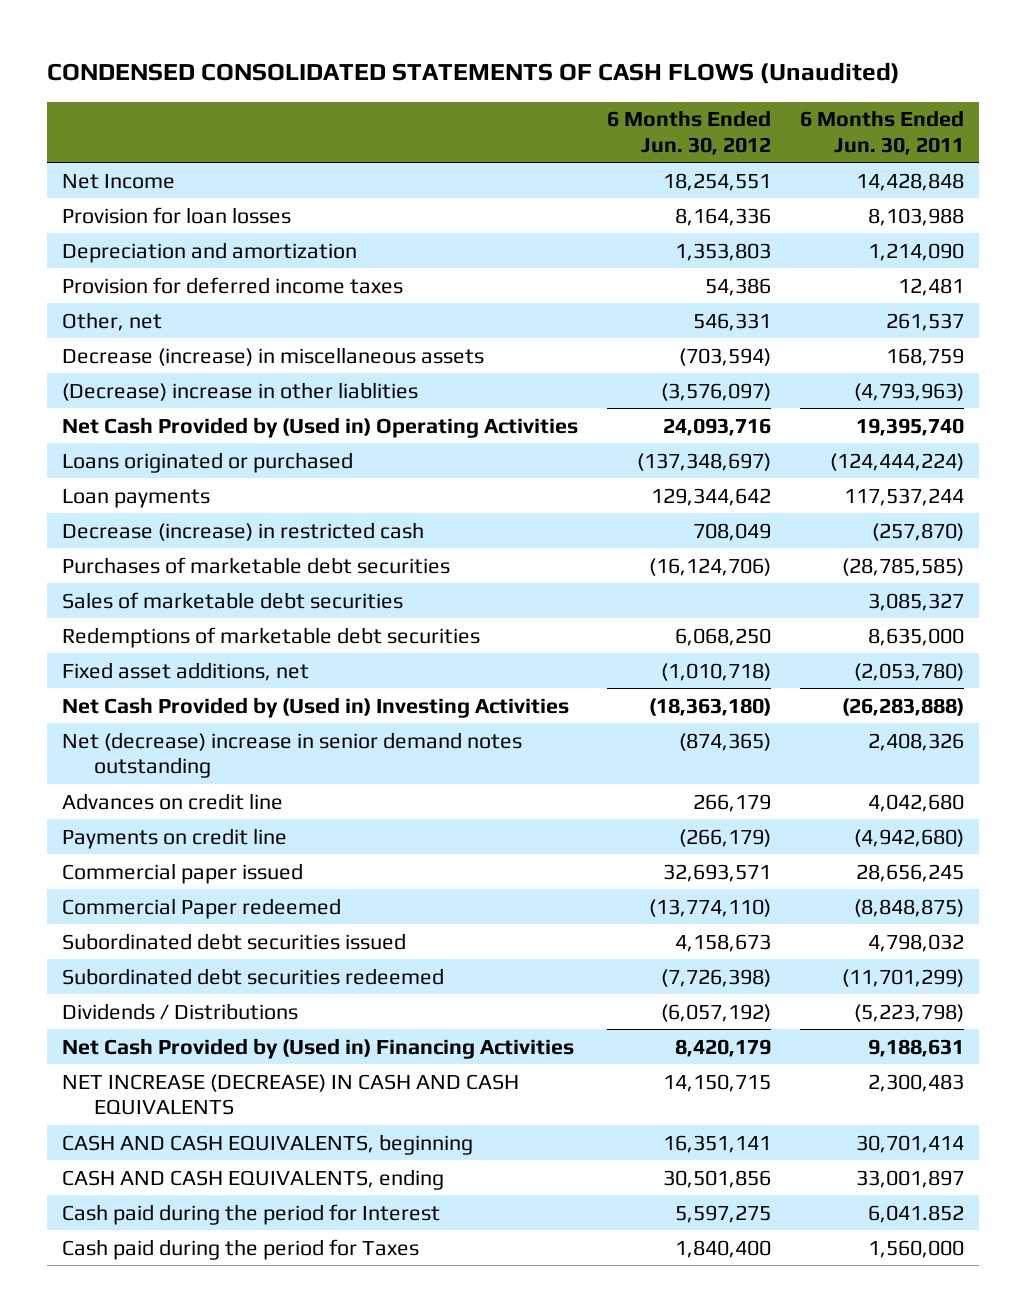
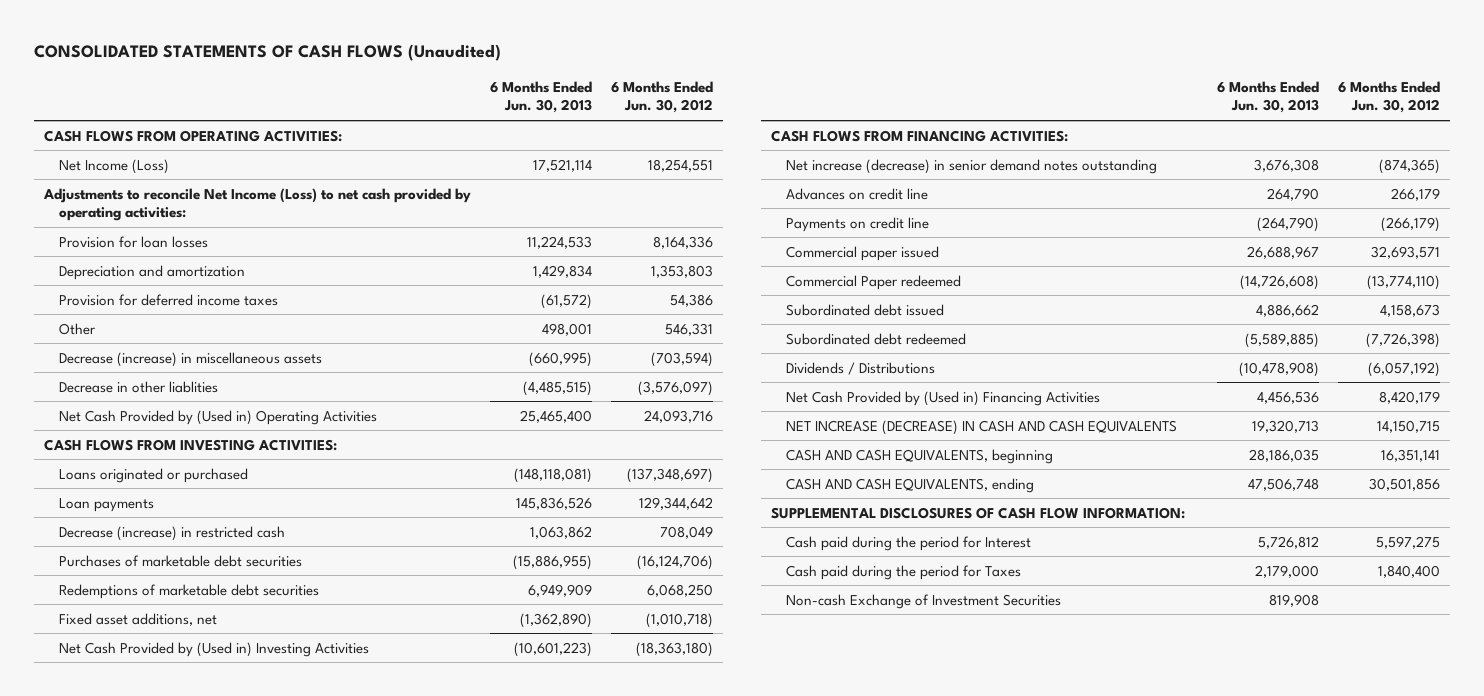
[46,62,900,85] CONDENSED CONSOLIDATED STATEMENTS OF CASH FLOWS (Unaudited) -> [33,44,501,62] CONSOLIDATED STATEMENTS OF CASH FLOWS (Unaudited)
[800,110,965,155] 6 Months Ended Jun. 30, 2011 -> none
none -> [490,80,593,114] 6 Months Ended Jun. 30, 2013
none -> [43,129,342,142] CASH FLOWS FROM OPERATING ACTIVITIES:
[61,173,175,189] Net Income -> [59,158,170,174] Net Income (Loss)
none -> [42,187,471,222] Adjustments to reconcile Net Income (Loss) to net cash provided by operating activities:
[61,311,162,331] Other, net -> [59,322,97,335] Other
[61,381,418,401] (Decrease) increase in other liablities -> [59,380,219,393] Decrease in other liablities
none -> [43,438,337,451] CASH FLOWS FROM INVESTING ACTIVITIES:
[61,591,403,609] Sales of marketable debt securities -> none
none -> [770,129,1068,142] CASH FLOWS FROM FINANCING ACTIVITIES:
[61,731,522,779] Net (decrease) increase in senior demand notes outstanding -> [786,158,1158,174] Net increase (decrease) in senior demand notes outstanding
[61,932,406,950] Subordinated debt securities issued -> [786,303,945,316] Subordinated debt issued
[61,967,444,985] Subordinated debt securities redeemed -> [786,332,967,345] Subordinated debt redeemed
none -> [770,506,1185,519] SUPPLEMENTAL DISCLOSURES OF CASH FLOW INFORMATION:
none -> [786,593,1062,609] Non-cash Exchange of Investment Securities

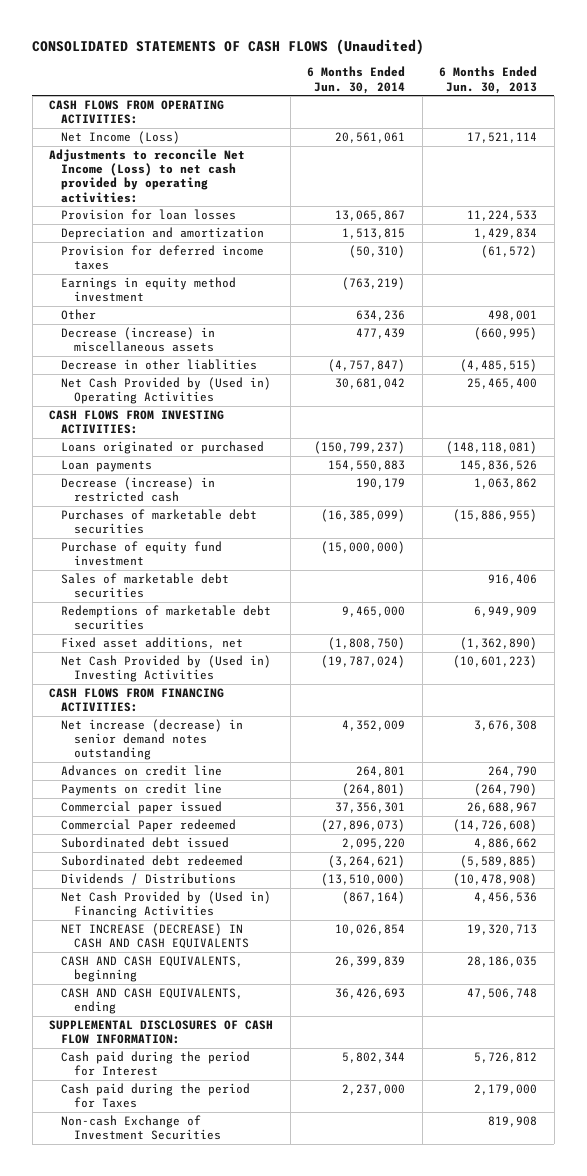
[611,80,714,114] 6 Months Ended Jun. 30, 2012 -> none
none -> [307,66,406,94] 6 Months Ended Jun. 30, 2014
none -> [61,277,237,303] Earnings in equity method investment
none -> [61,541,223,567] Purchase of equity fund investment
none -> [61,573,230,599] Sales of marketable debt securities

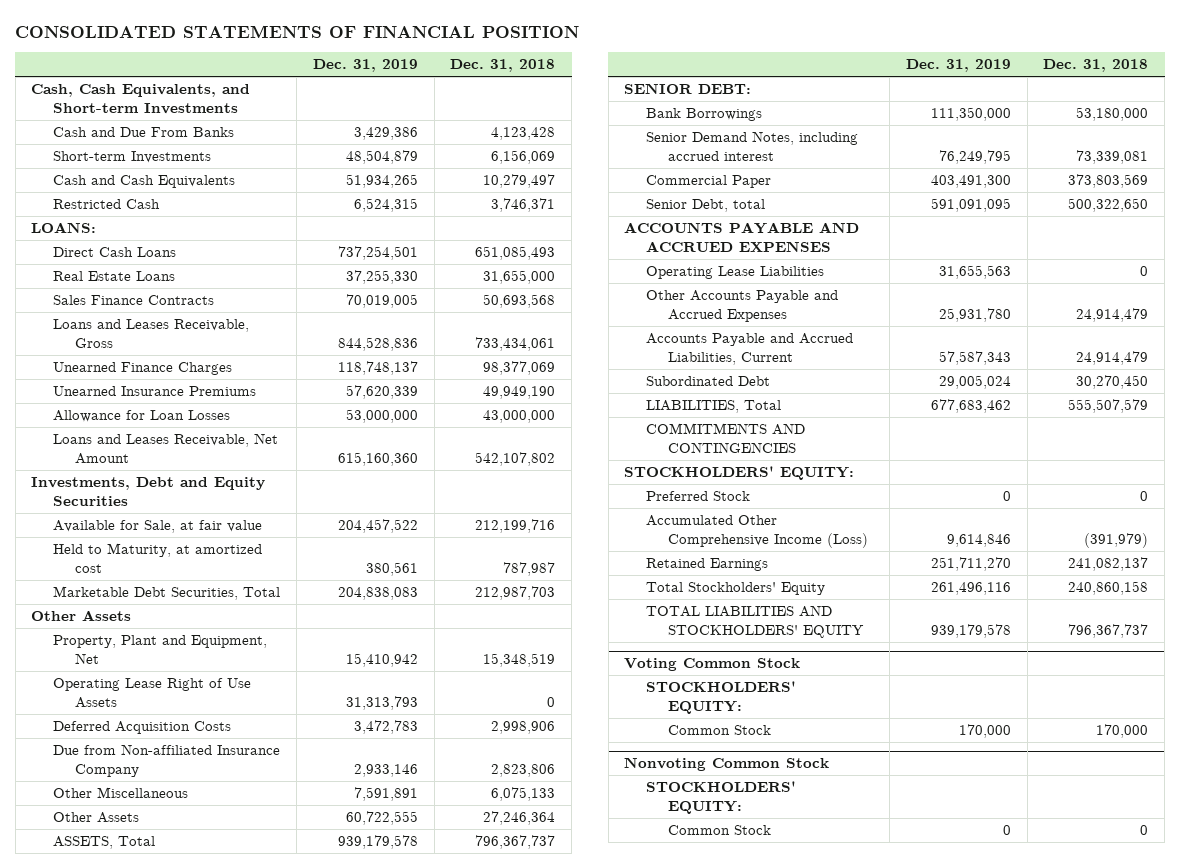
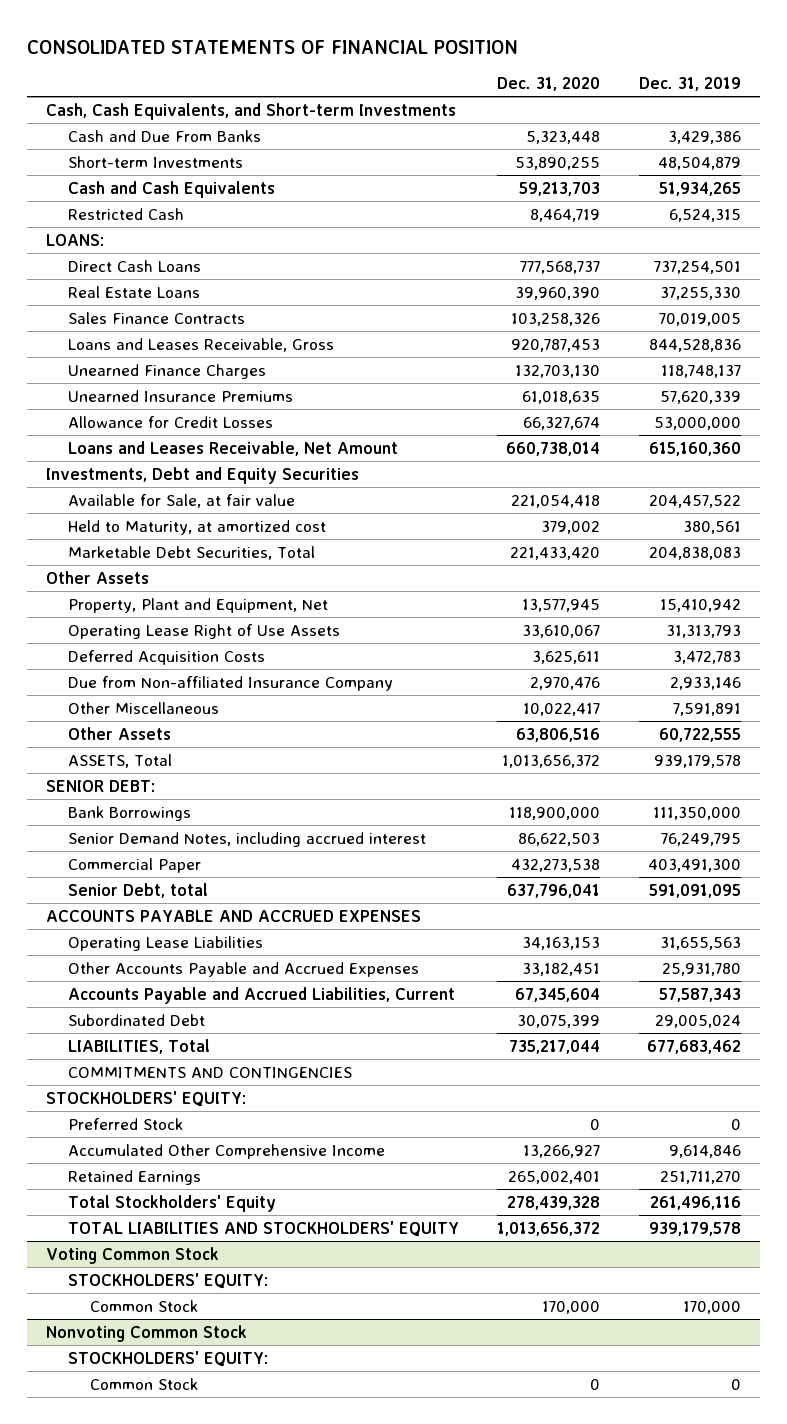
[450,59,556,73] Dec. 31, 2018 -> none
none -> [497,77,601,92] Dec. 31, 2020
[53,409,231,422] Allowance for Loan Losses -> [68,415,274,428] Allowance for Credit Losses
[646,514,869,548] Accumulated Other Comprehensive Income (Loss) -> [68,1143,386,1159] Accumulated Other Comprehensive Income

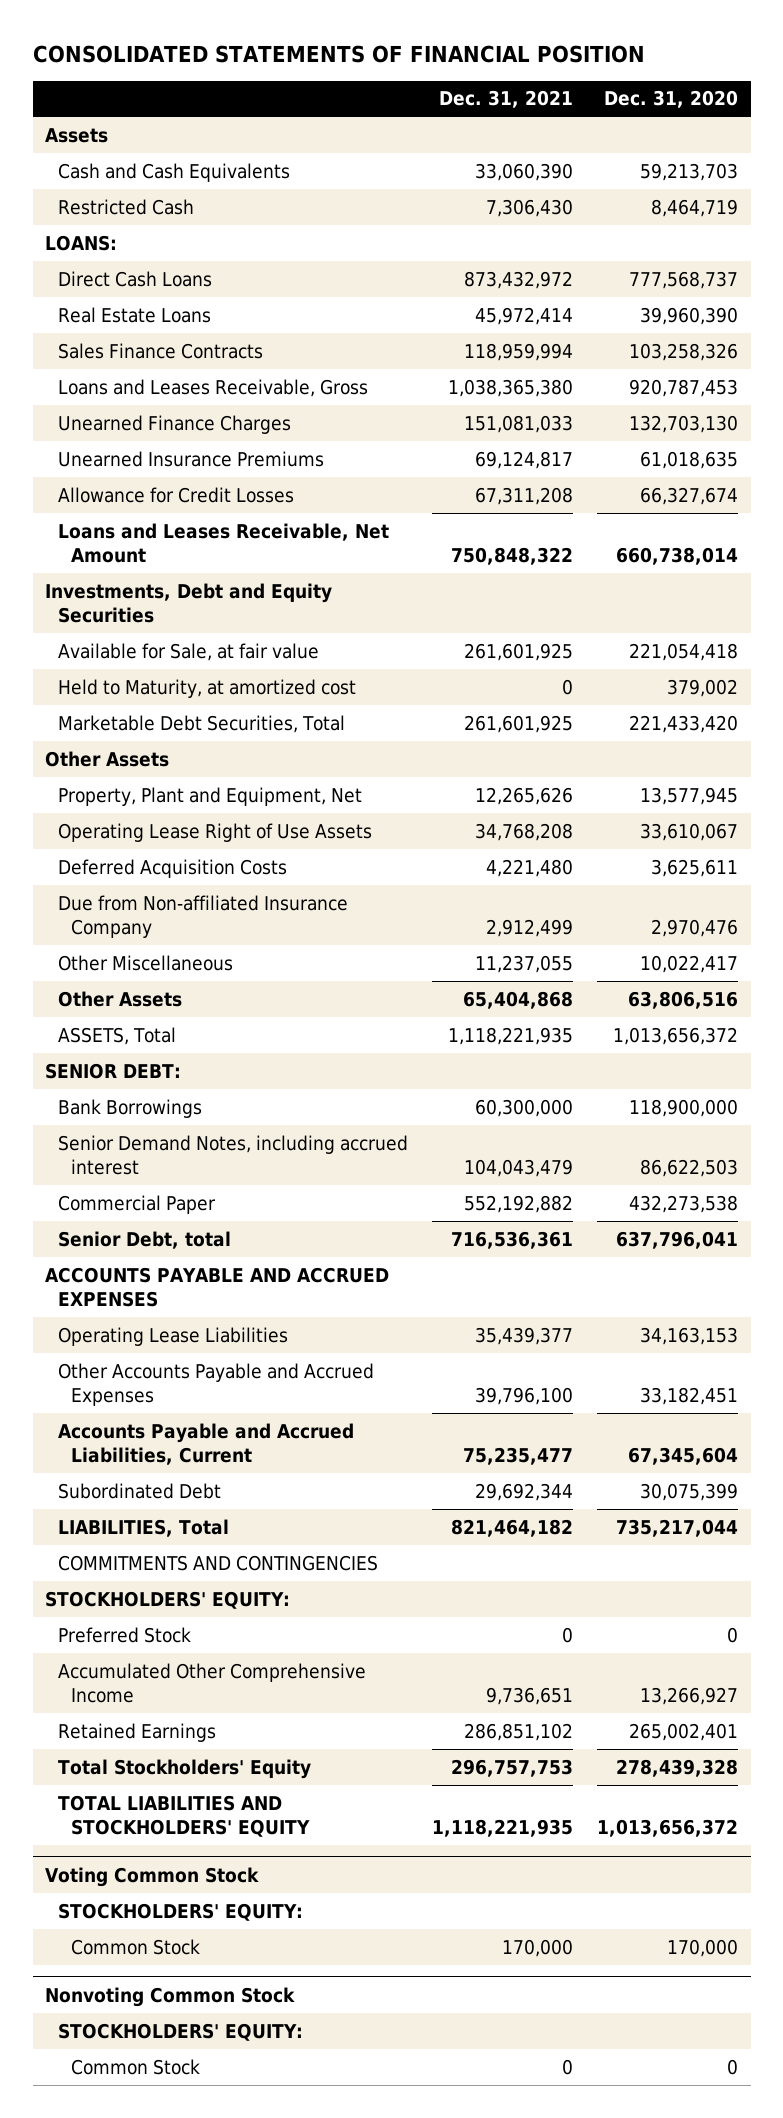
[638,77,741,92] Dec. 31, 2019 -> none
none -> [439,90,574,109] Dec. 31, 2021
[46,102,457,120] Cash, Cash Equivalents, and Short-term Investments -> none
[68,129,262,142] Cash and Due From Banks -> none
[68,155,244,168] Short-term Investments -> none
none -> [44,127,108,143] Assets

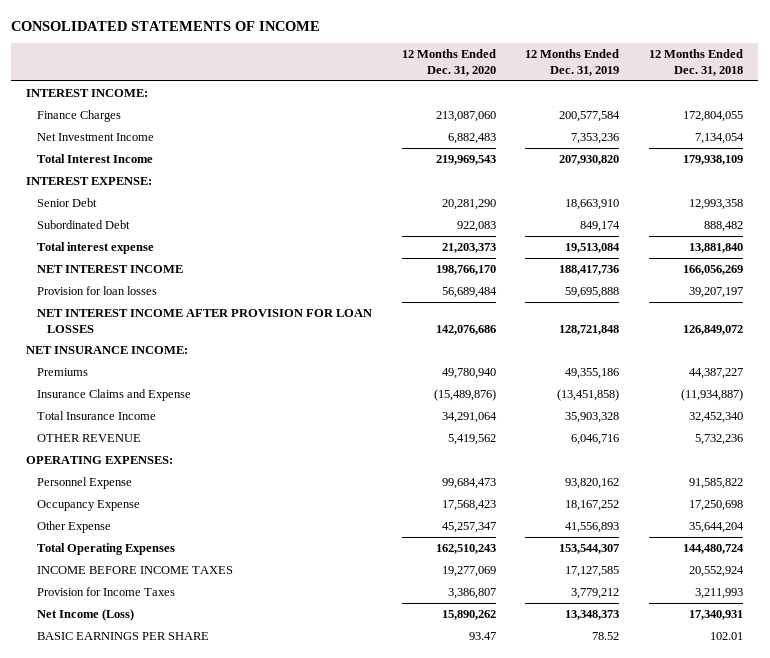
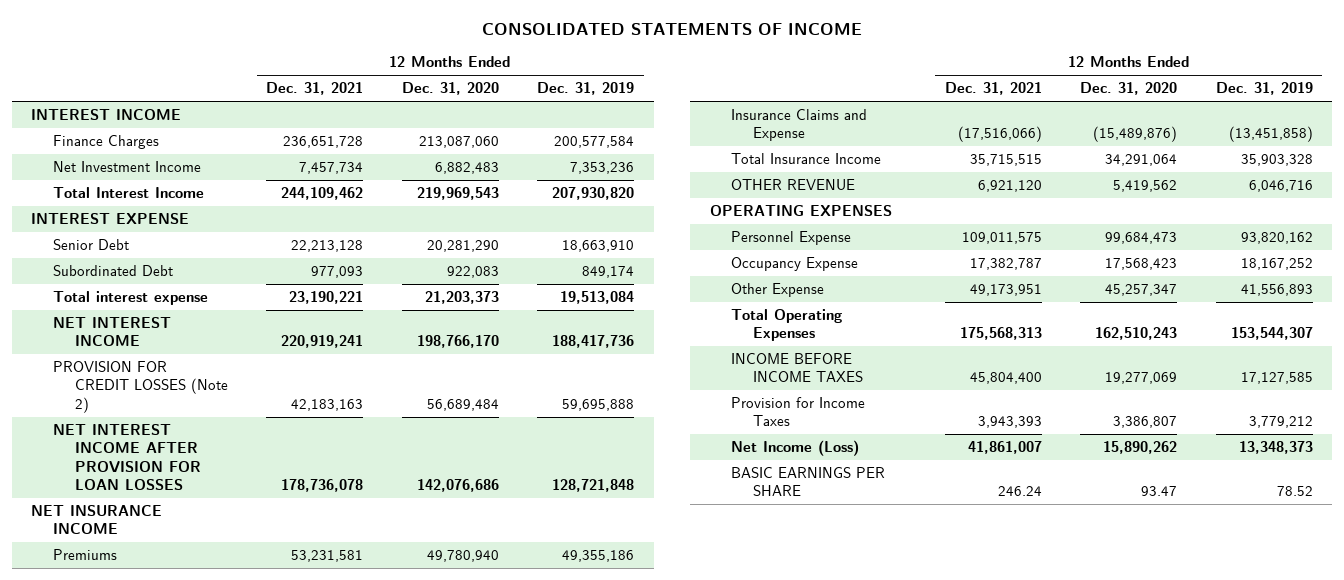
[649,49,744,77] 12 Months Ended Dec. 31, 2018 -> none
none -> [266,82,364,96] Dec. 31, 2021
[26,88,149,97] INTEREST INCOME: -> [31,109,182,121] INTEREST INCOME
[26,176,153,185] INTEREST EXPENSE: -> [31,212,190,225] INTEREST EXPENSE
[36,285,157,295] Provision for loan losses -> [53,361,228,413] PROVISION FOR CREDIT LOSSES (Note 2)
[26,345,189,354] NET INSURANCE INCOME: -> [31,505,163,535] NET INSURANCE INCOME
[26,455,174,464] OPERATING EXPENSES: -> [709,204,892,217] OPERATING EXPENSES

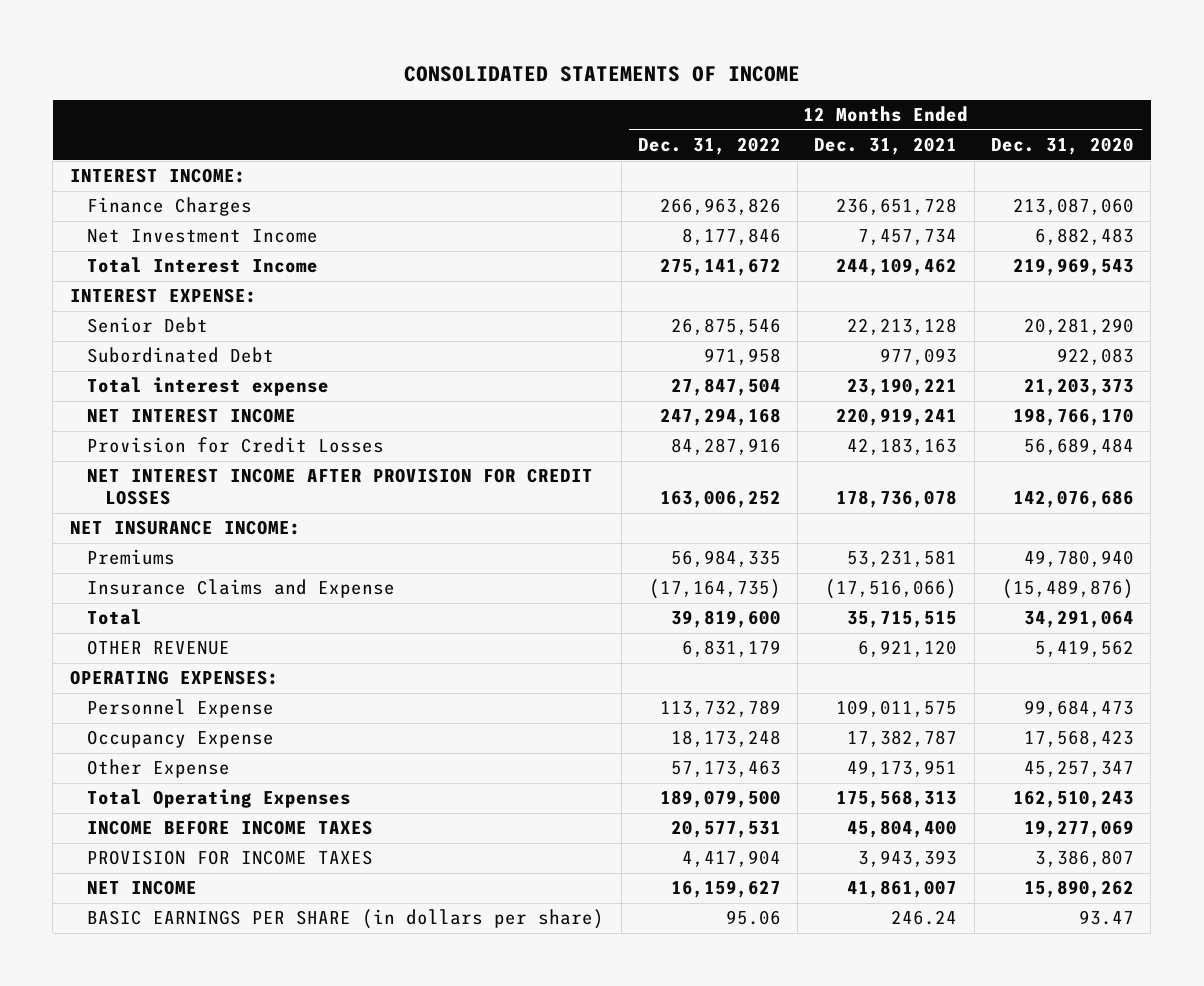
[537,82,635,96] Dec. 31, 2019 -> none
none -> [637,137,781,156] Dec. 31, 2022
[31,109,182,121] INTEREST INCOME -> [69,168,246,184] INTEREST INCOME:
[31,212,190,225] INTEREST EXPENSE -> [69,288,257,304] INTEREST EXPENSE:
[53,361,228,413] PROVISION FOR CREDIT LOSSES (Note 2) -> [87,437,385,454] Provision for Credit Losses
[53,424,201,491] NET INTEREST INCOME AFTER PROVISION FOR LOAN LOSSES -> [87,468,594,506] NET INTEREST INCOME AFTER PROVISION FOR CREDIT LOSSES
[31,505,163,535] NET INSURANCE INCOME -> [69,520,301,536] NET INSURANCE INCOME:
[731,153,882,165] Total Insurance Income -> [87,609,143,626] Total
[709,204,892,217] OPERATING EXPENSES -> [69,670,279,686] OPERATING EXPENSES:
[731,397,866,427] Provision for Income Taxes -> [87,850,374,866] PROVISION FOR INCOME TAXES
[731,440,860,457] Net Income (Loss) -> [87,880,198,896] NET INCOME
[731,467,886,497] BASIC EARNINGS PER SHARE -> [87,909,605,930] BASIC EARNINGS PER SHARE (in dollars per share)

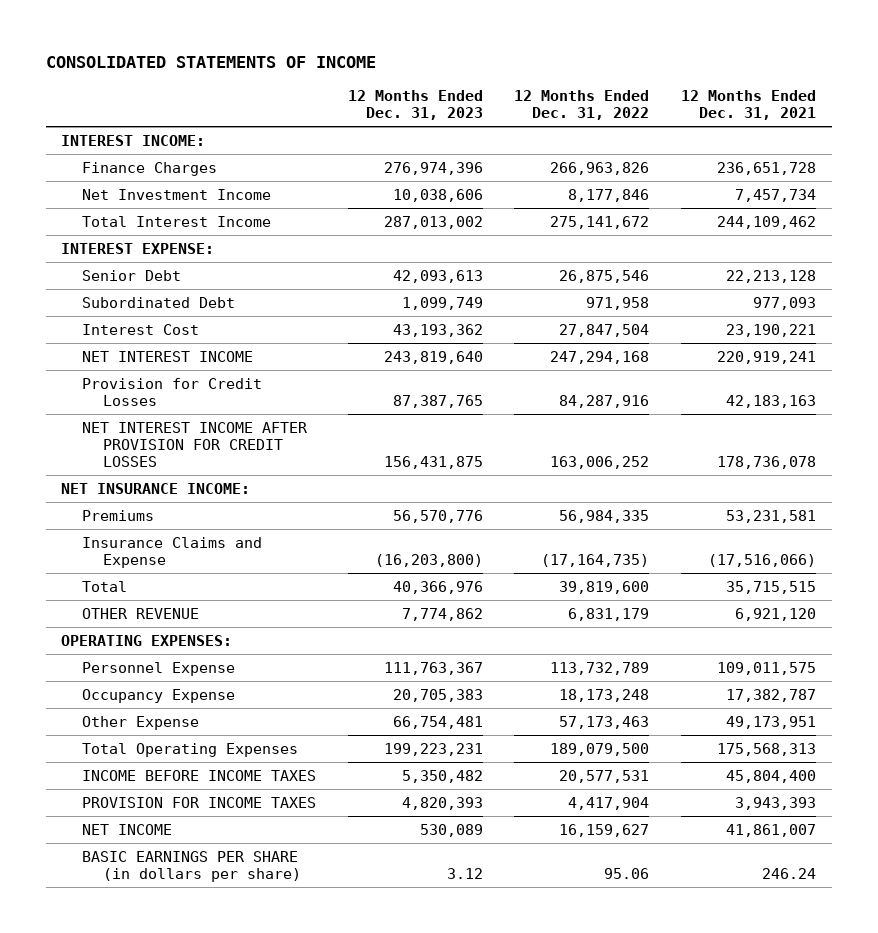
[990,137,1134,156] Dec. 31, 2020 -> none
none -> [347,89,483,120] 12 Months Ended Dec. 31, 2023
[87,377,330,397] Total interest expense -> [82,323,200,335] Interest Cost

